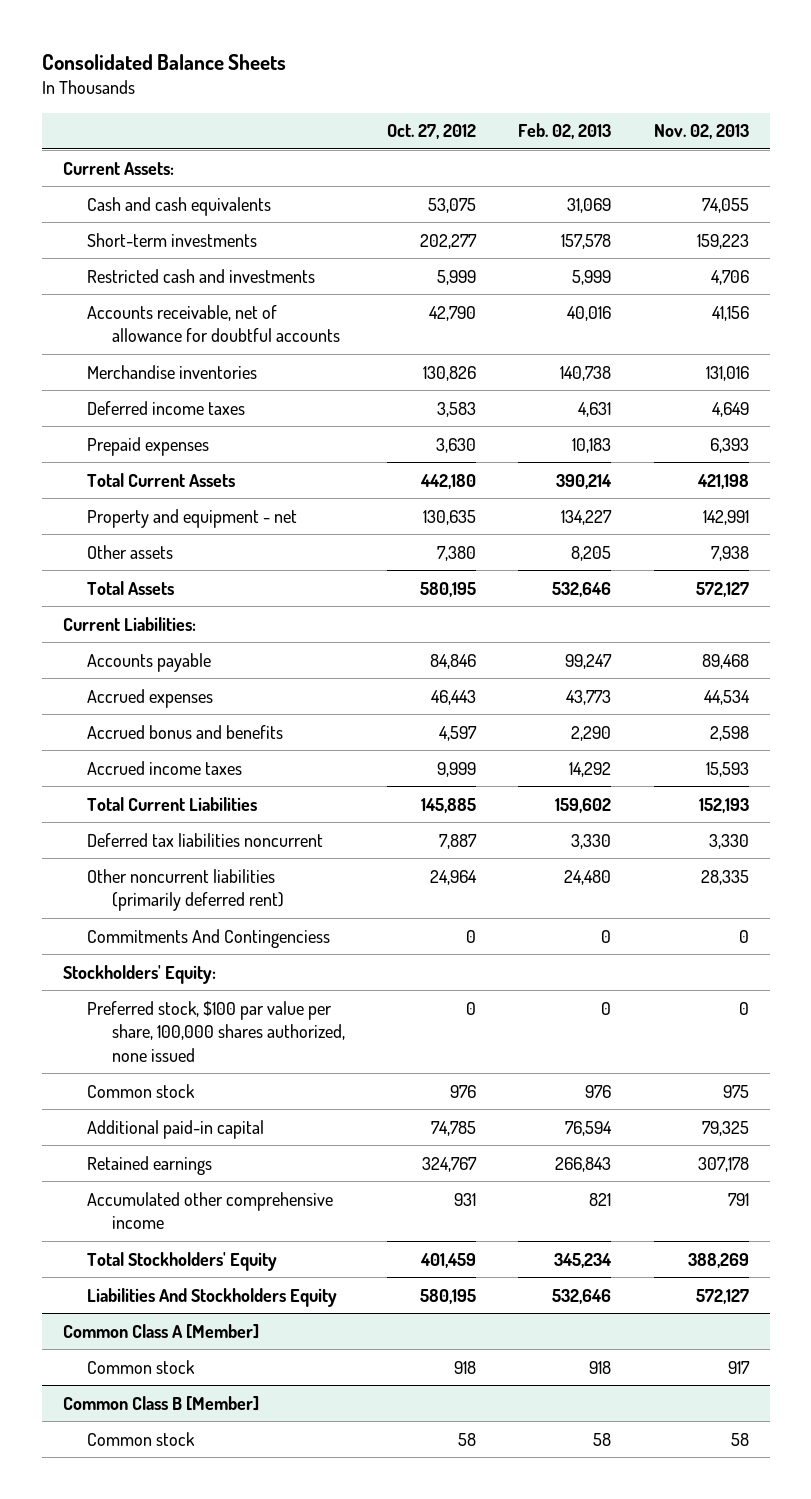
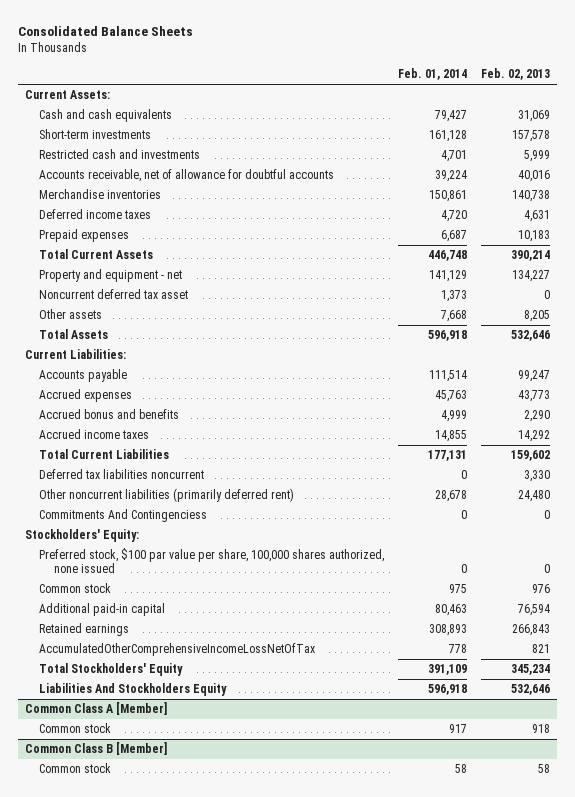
[386,124,476,140] Oct. 27, 2012 -> none
[653,124,749,140] Nov. 02, 2013 -> none
none -> [398,68,468,81] Feb. 01, 2014
none -> [39,289,189,300] Noncurrent deferred tax asset
[87,1191,334,1230] Accumulated other comprehensive income -> [39,643,316,657] AccumulatedOtherComprehensiveIncomeLossNetOfTax

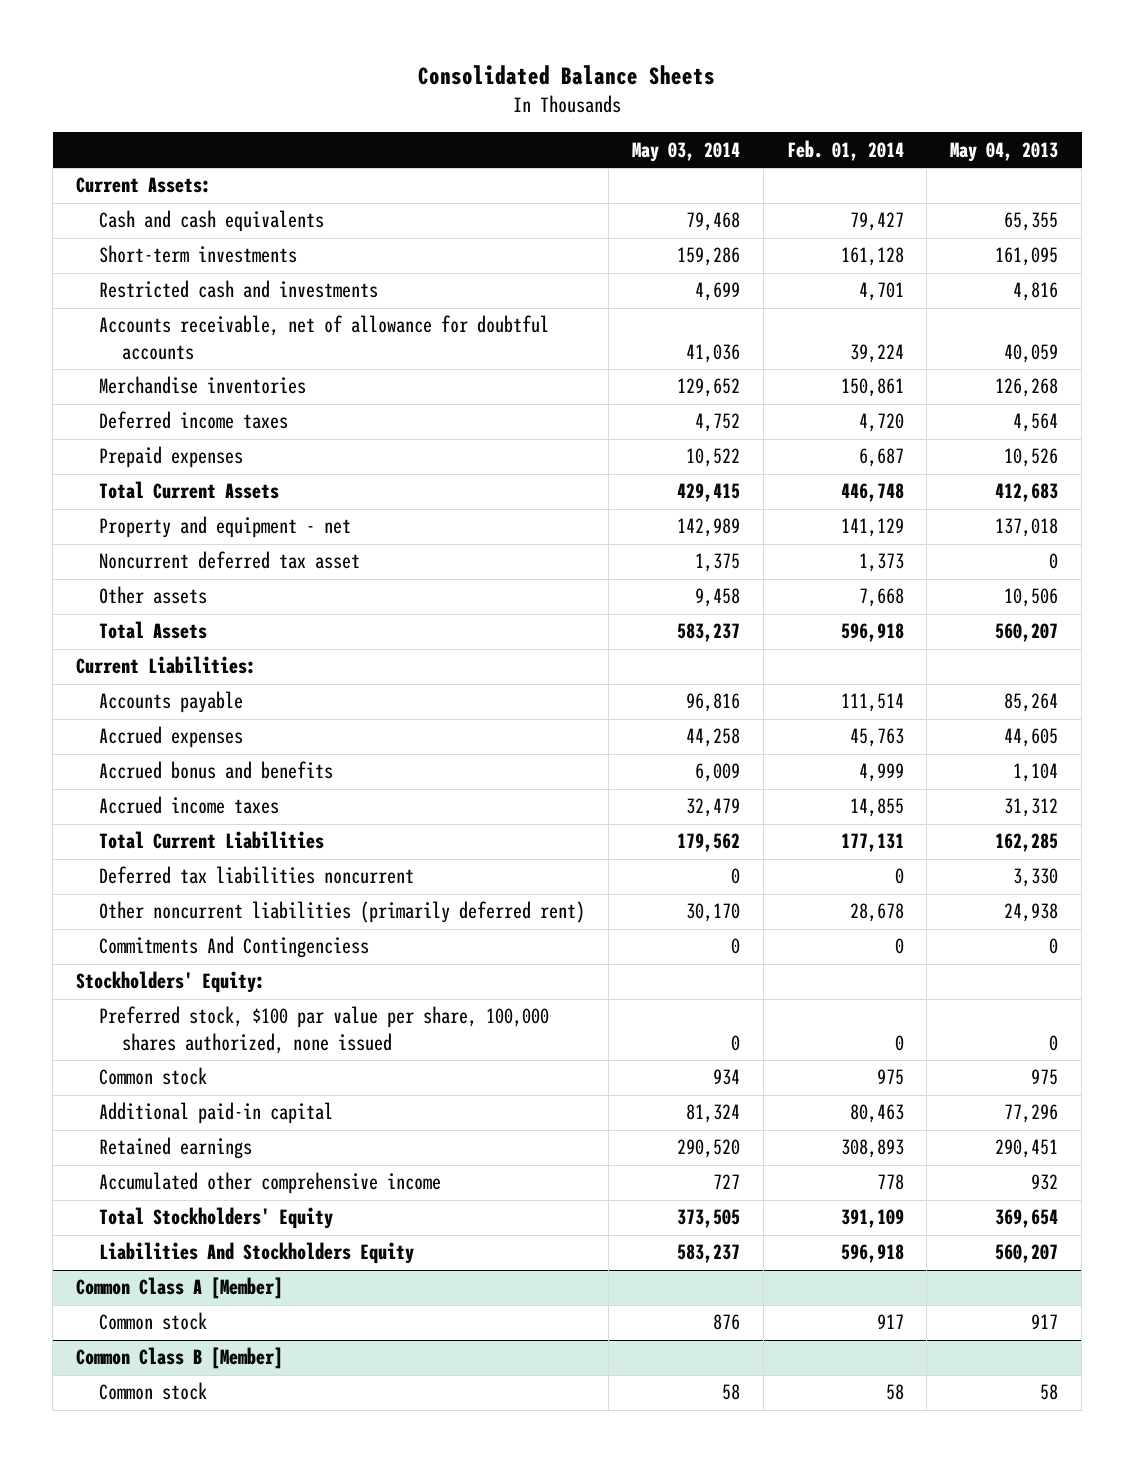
[481,68,551,81] Feb. 02, 2013 -> none
none -> [631,141,740,162] May 03, 2014
none -> [950,141,1059,162] May 04, 2013
[39,643,316,657] AccumulatedOtherComprehensiveIncomeLossNetOfTax -> [98,1172,441,1195] Accumulated other comprehensive income

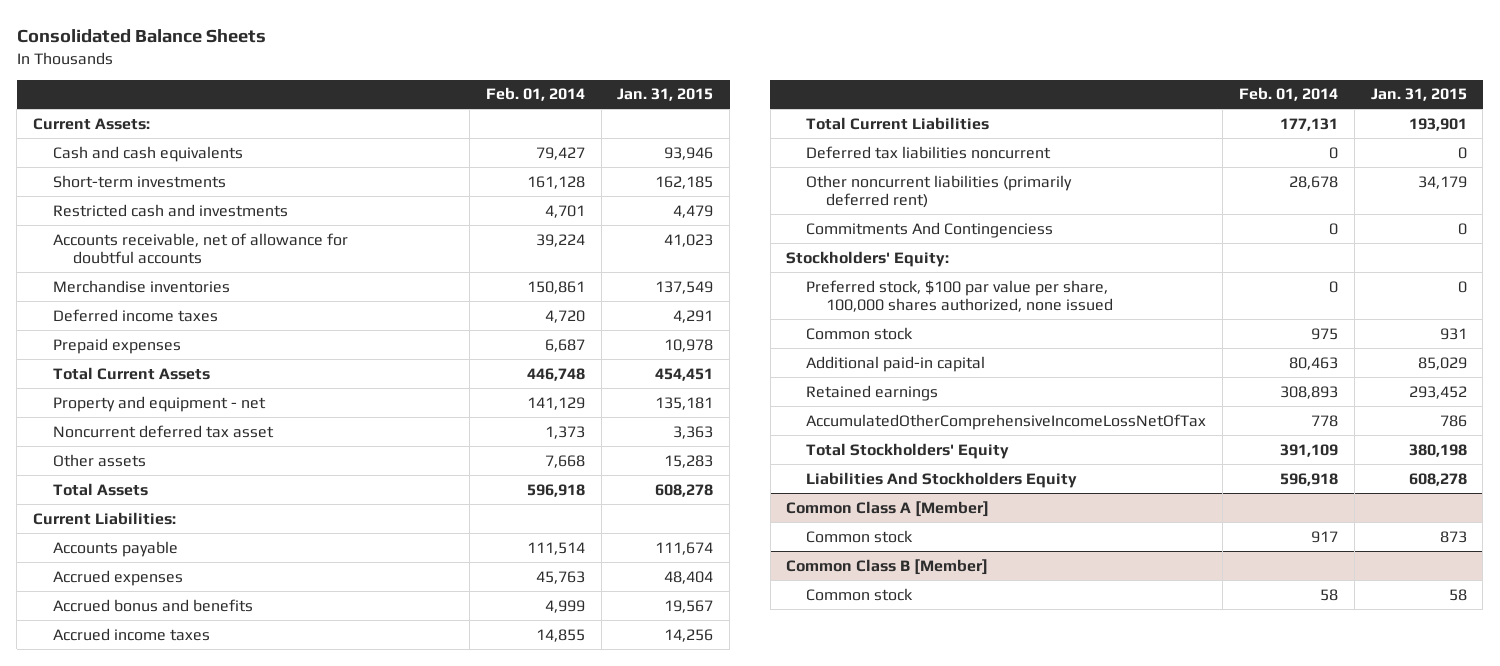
[631,141,740,162] May 03, 2014 -> none
[950,141,1059,162] May 04, 2013 -> none
none -> [617,88,714,102] Jan. 31, 2015
[98,1172,441,1195] Accumulated other comprehensive income -> [806,413,1207,430] AccumulatedOtherComprehensiveIncomeLossNetOfTax

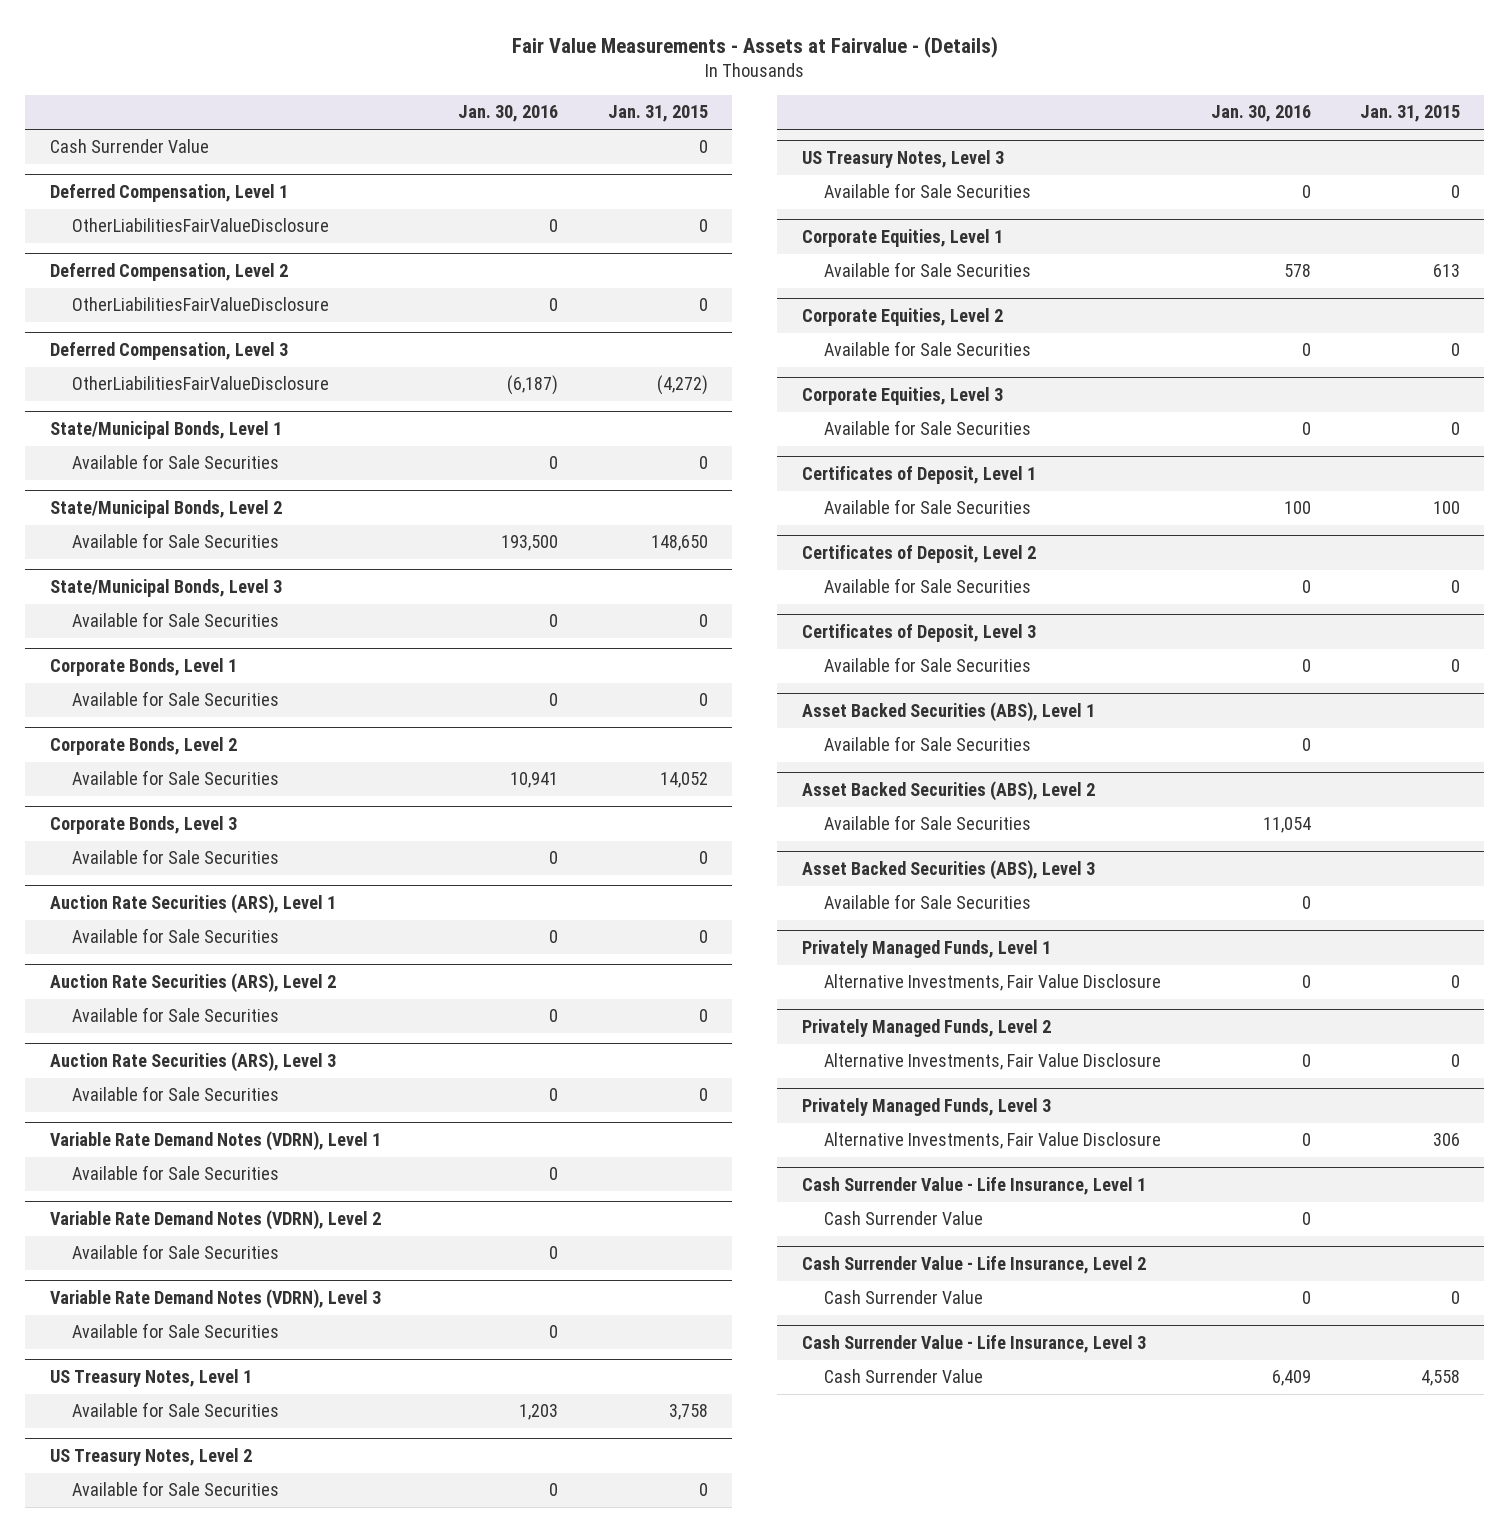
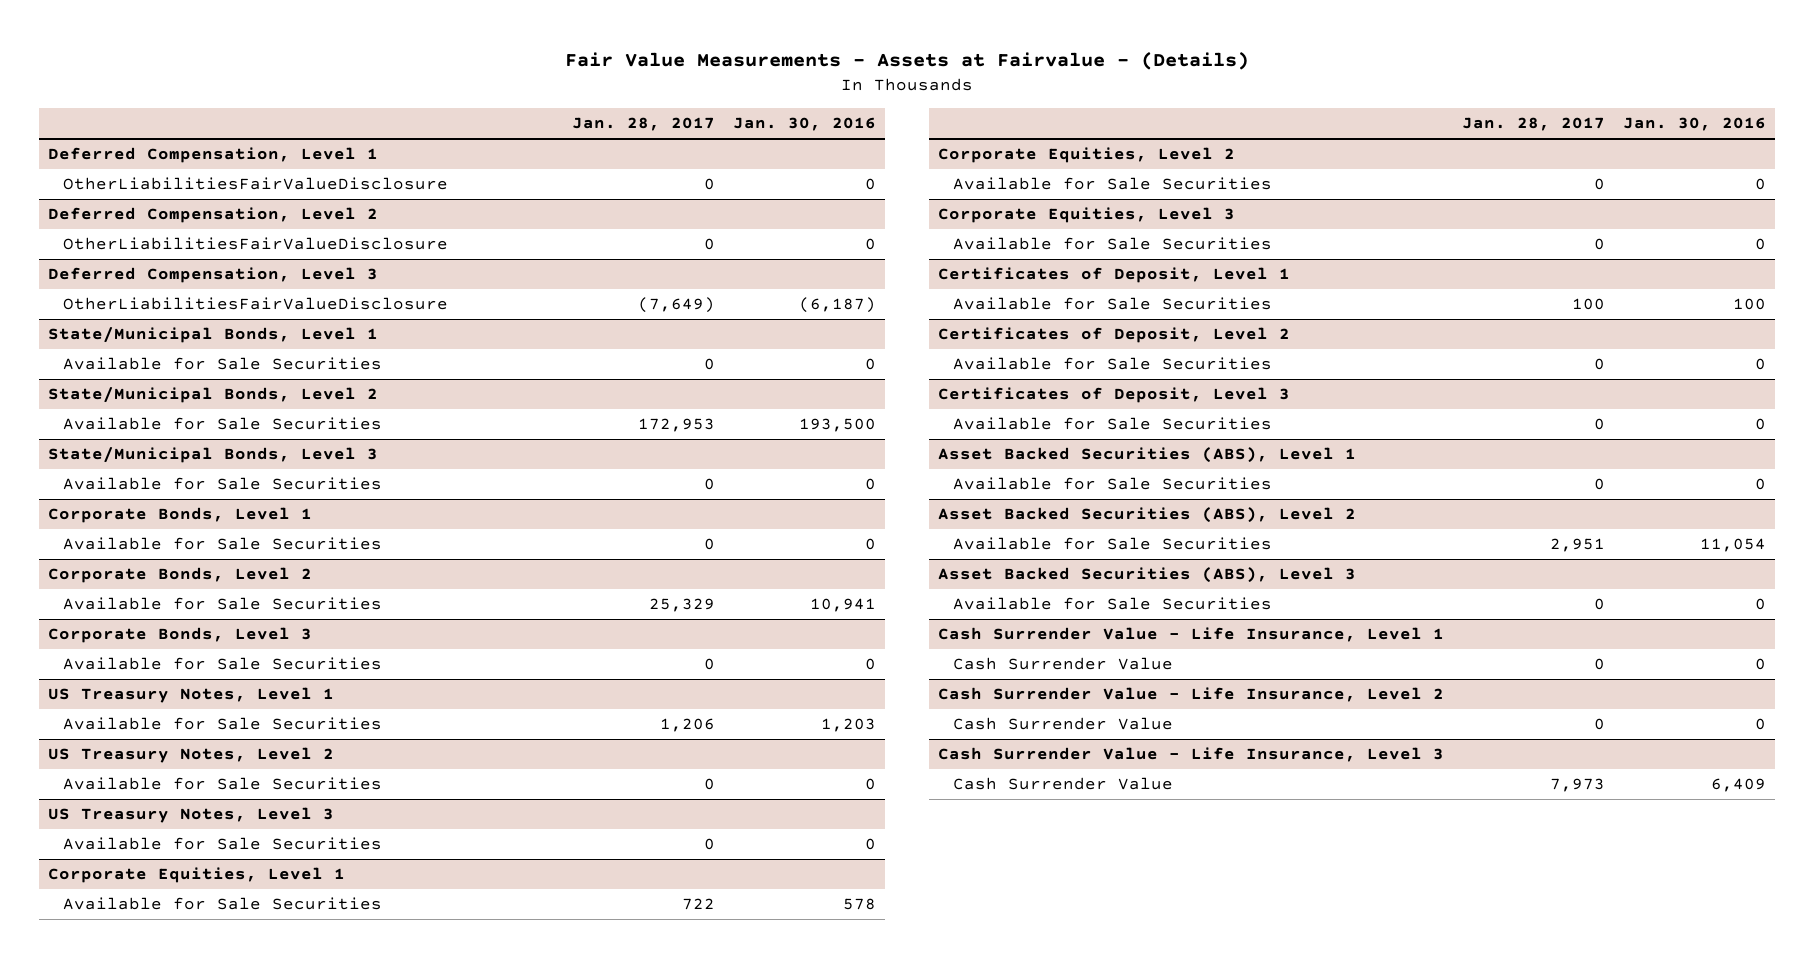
[607,105,708,123] Jan. 31, 2015 -> none
none -> [571,117,715,132] Jan. 28, 2017
[49,139,209,154] Cash Surrender Value -> none
[49,894,336,915] Auction Rate Securities (ARS), Level 1 -> none
[72,928,280,944] Available for Sale Securities -> none
[49,973,336,994] Auction Rate Securities (ARS), Level 2 -> none
[72,1007,280,1023] Available for Sale Securities -> none
[49,1052,336,1073] Auction Rate Securities (ARS), Level 3 -> none
[72,1086,280,1102] Available for Sale Securities -> none
[49,1131,381,1152] Variable Rate Demand Notes (VDRN), Level 1 -> none
[72,1165,280,1181] Available for Sale Securities -> none
[49,1210,381,1231] Variable Rate Demand Notes (VDRN), Level 2 -> none
[72,1244,280,1260] Available for Sale Securities -> none
[49,1289,381,1310] Variable Rate Demand Notes (VDRN), Level 3 -> none
[72,1323,280,1339] Available for Sale Securities -> none
[801,940,1051,959] Privately Managed Funds, Level 1 -> none
[824,974,1162,992] Alternative Investments, Fair Value Disclosure -> none
[801,1019,1051,1038] Privately Managed Funds, Level 2 -> none
[824,1053,1162,1071] Alternative Investments, Fair Value Disclosure -> none
[801,1098,1051,1117] Privately Managed Funds, Level 3 -> none
[824,1132,1162,1150] Alternative Investments, Fair Value Disclosure -> none

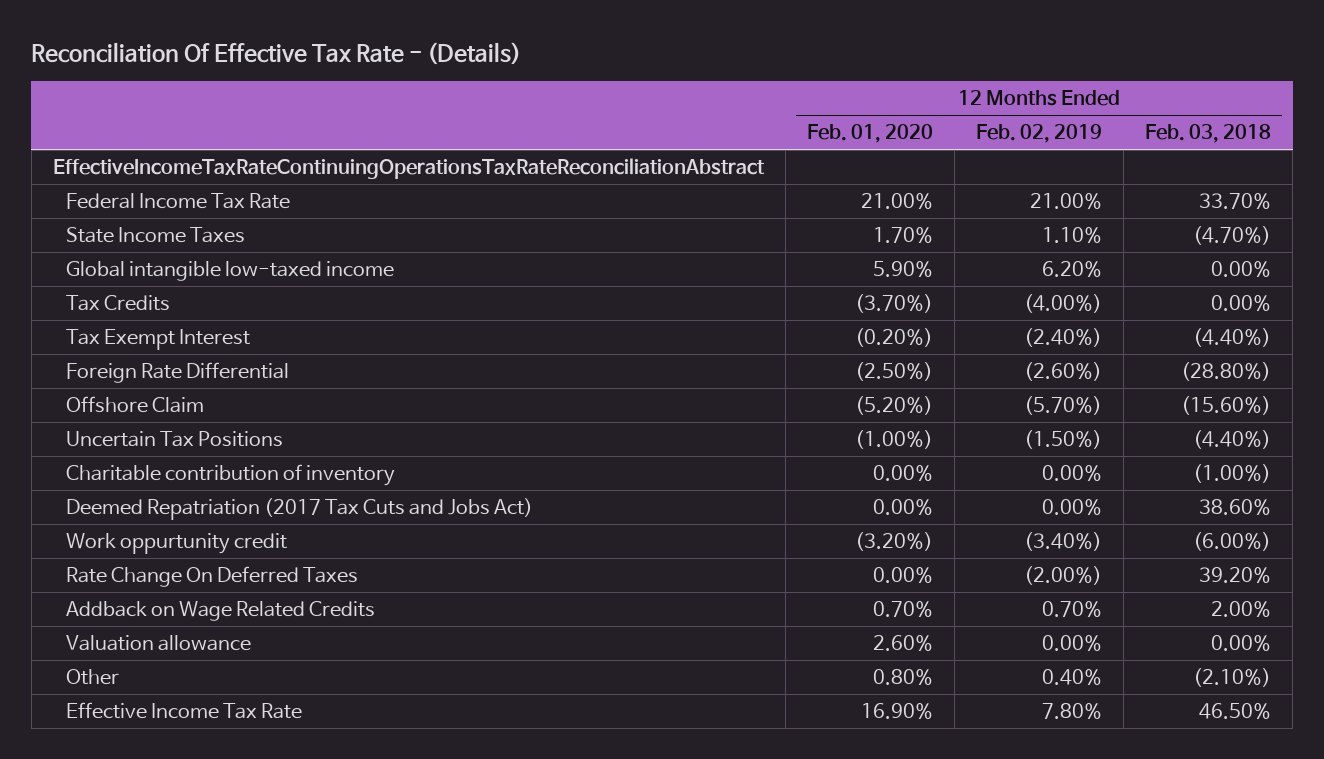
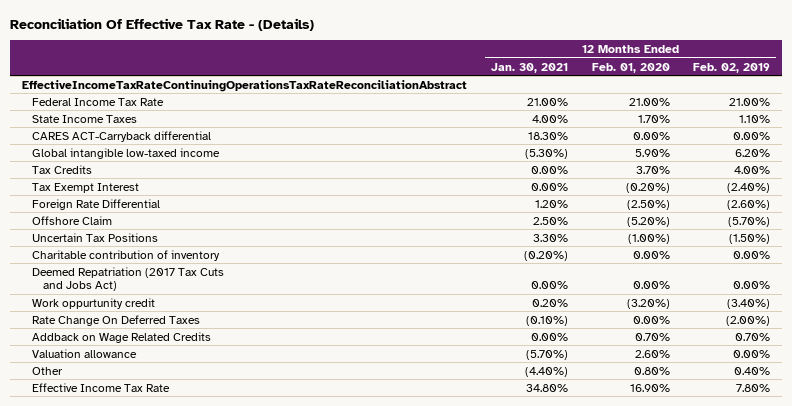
[1145,124,1272,144] Feb. 03, 2018 -> none
none -> [490,62,568,73] Jan. 30, 2021
none -> [32,130,212,142] CARES ACT-Carryback differential
[854,294,933,314] (3.70%) -> [635,165,670,174] 3.70%
[1023,294,1102,314] (4.00%) -> [734,165,771,174] 4.00%

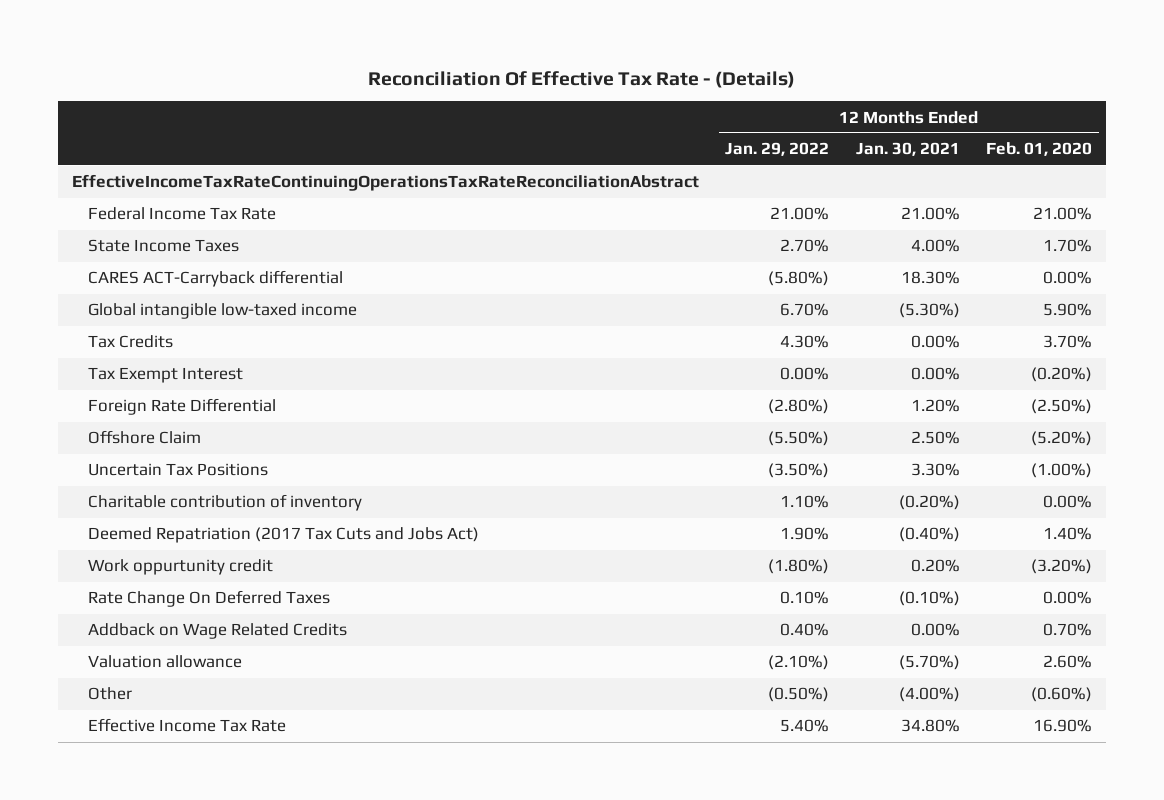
[693,62,771,73] Feb. 02, 2019 -> none
none -> [725,142,830,157] Jan. 29, 2022
[530,281,568,290] 0.00% -> [898,527,960,543] (0.40%)
[632,281,670,290] 0.00% -> [1043,527,1093,541] 1.40%
[524,366,568,377] (4.40%) -> [898,687,960,703] (4.00%)
[633,366,670,375] 0.80% -> [1031,687,1093,703] (0.60%)

